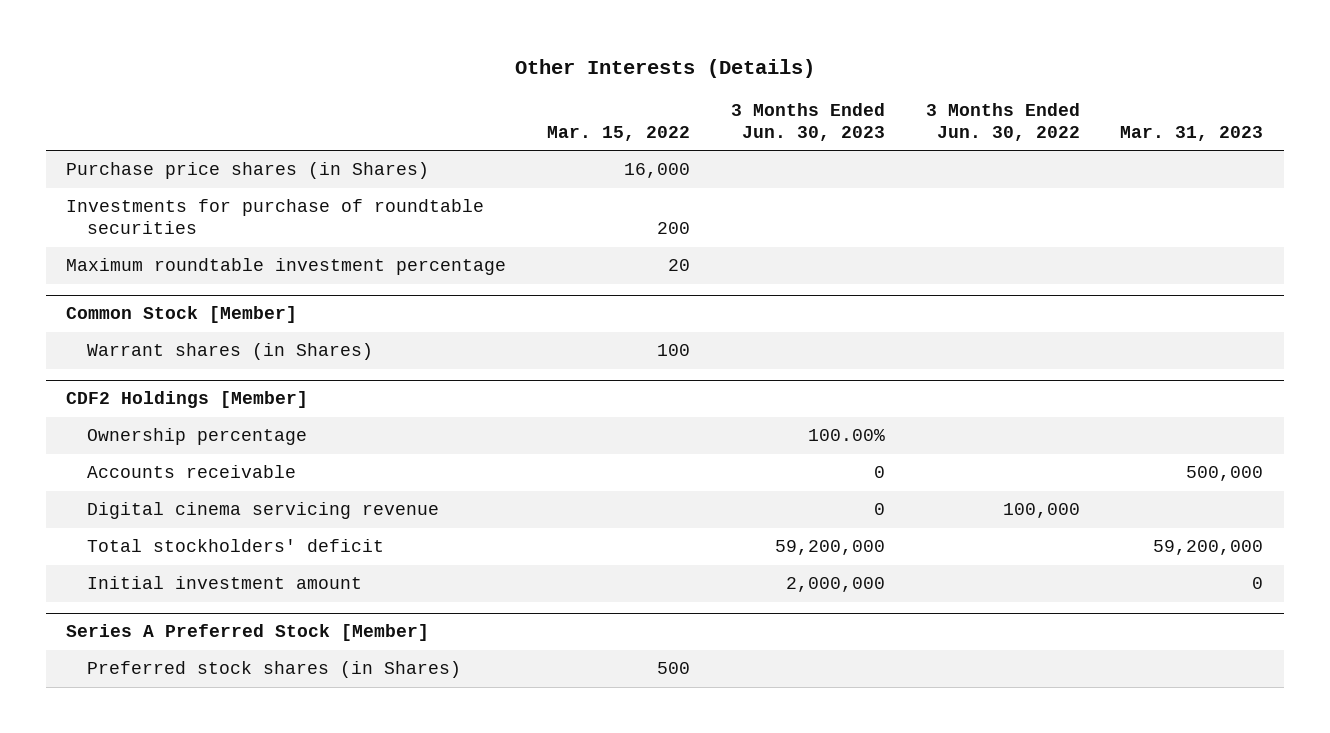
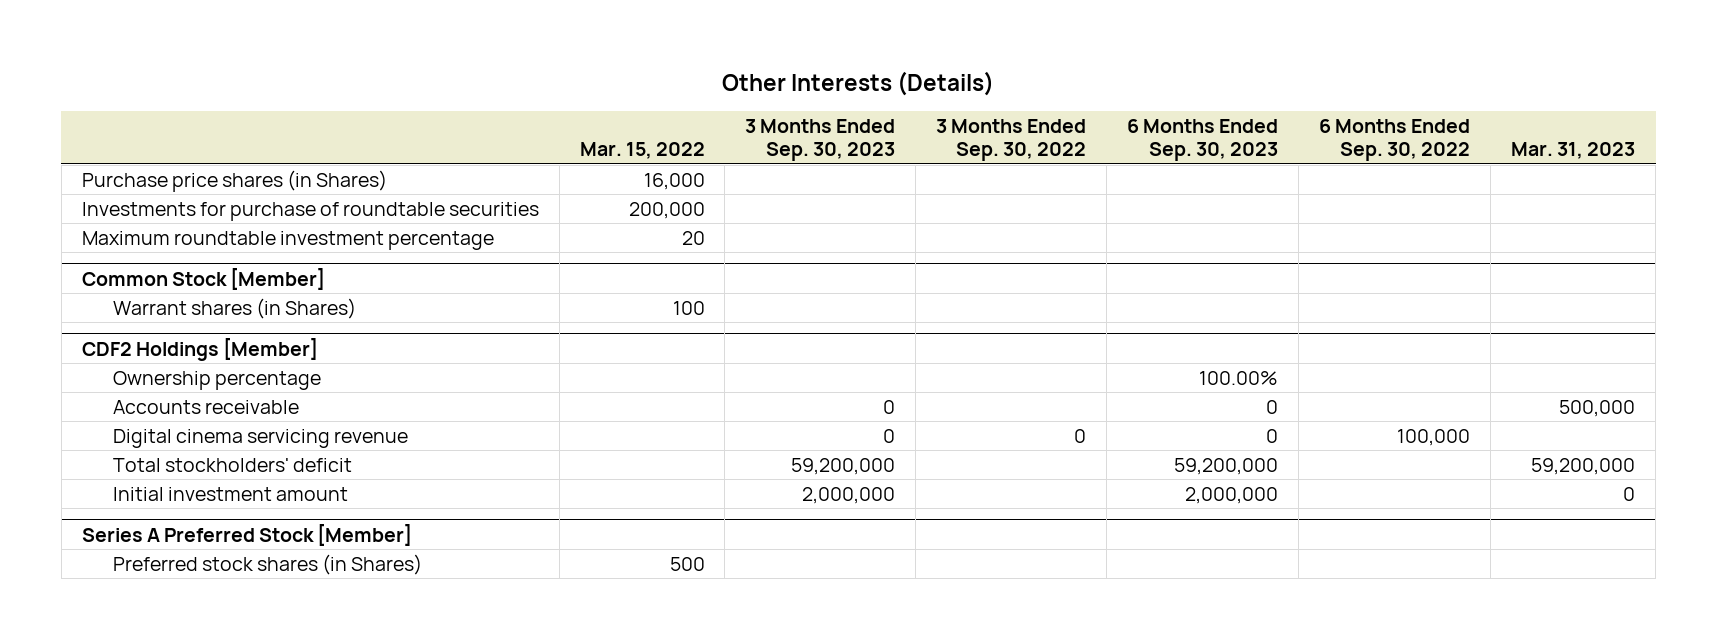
[730,102,885,142] 3 Months Ended Jun. 30, 2023 -> none
[925,102,1080,142] 3 Months Ended Jun. 30, 2022 -> none
none -> [745,118,896,162] 3 Months Ended Sep. 30, 2023
none -> [936,118,1087,162] 3 Months Ended Sep. 30, 2022
none -> [1127,118,1279,162] 6 Months Ended Sep. 30, 2023
none -> [1319,118,1471,162] 6 Months Ended Sep. 30, 2022
[656,222,690,235] 200 -> [628,201,705,219] 200,000

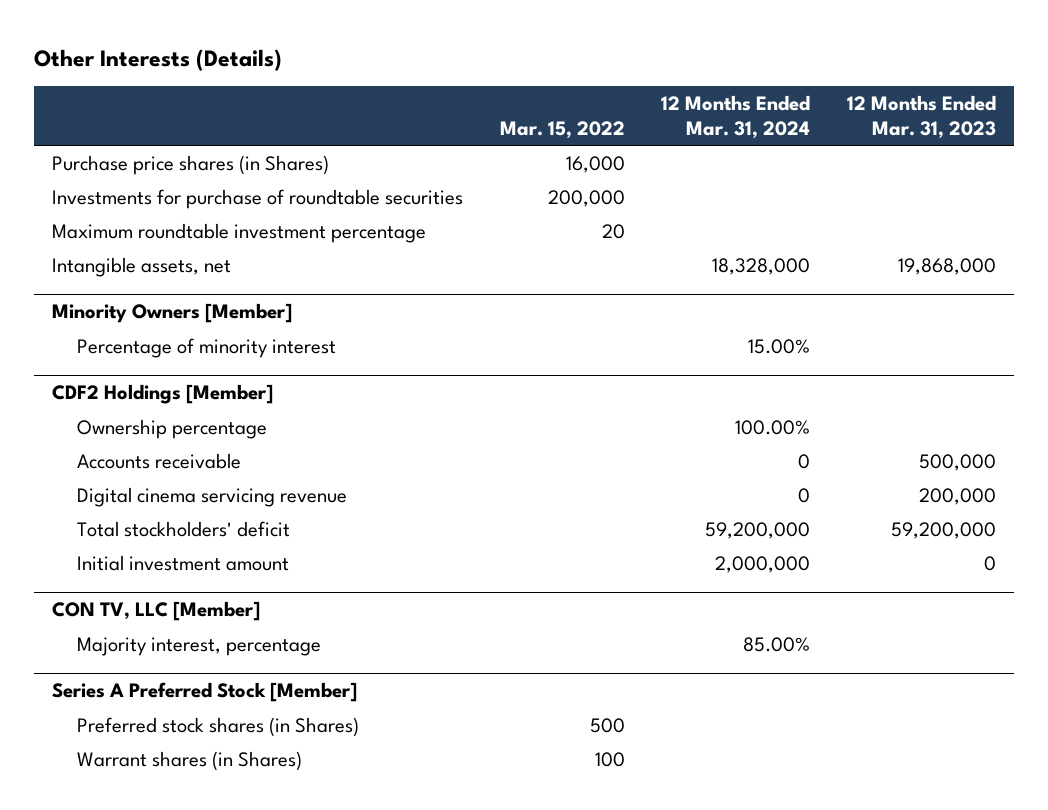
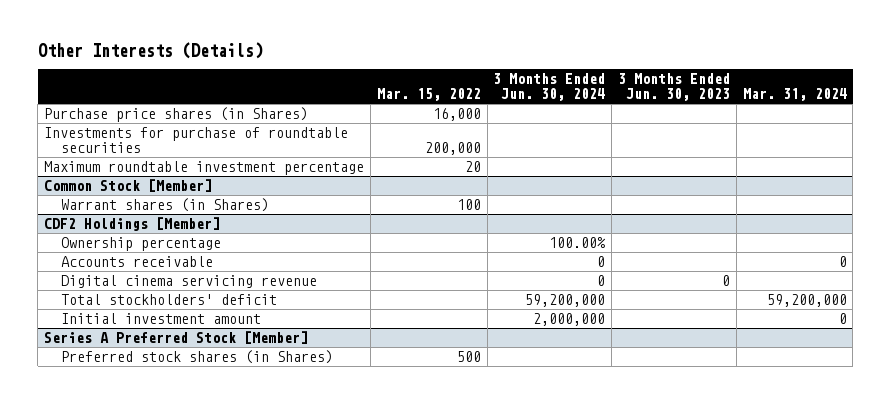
[661,95,811,139] 12 Months Ended Mar. 31, 2024 -> none
[846,95,996,139] 12 Months Ended Mar. 31, 2023 -> none
none -> [493,72,606,102] 3 Months Ended Jun. 30, 2024
none -> [618,72,731,102] 3 Months Ended Jun. 30, 2023
none -> [742,88,847,102] Mar. 31, 2024
[52,256,232,277] Intangible assets, net -> none
[52,303,293,324] Minority Owners [Member] -> none
[77,337,337,358] Percentage of minority interest -> none
none -> [44,179,213,193] Common Stock [Member]
none -> [61,198,270,213] Warrant shares (in Shares)
[52,601,261,622] CON TV, LLC [Member] -> none
[77,636,322,656] Majority interest, percentage -> none
[77,750,303,771] Warrant shares (in Shares) -> none

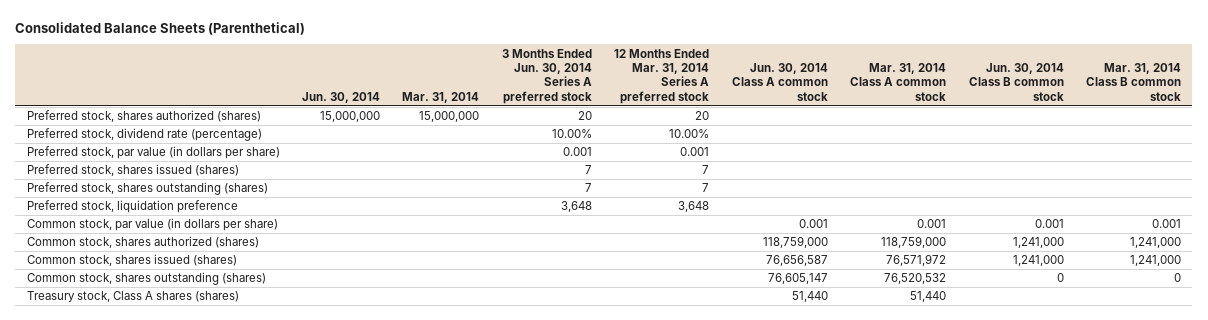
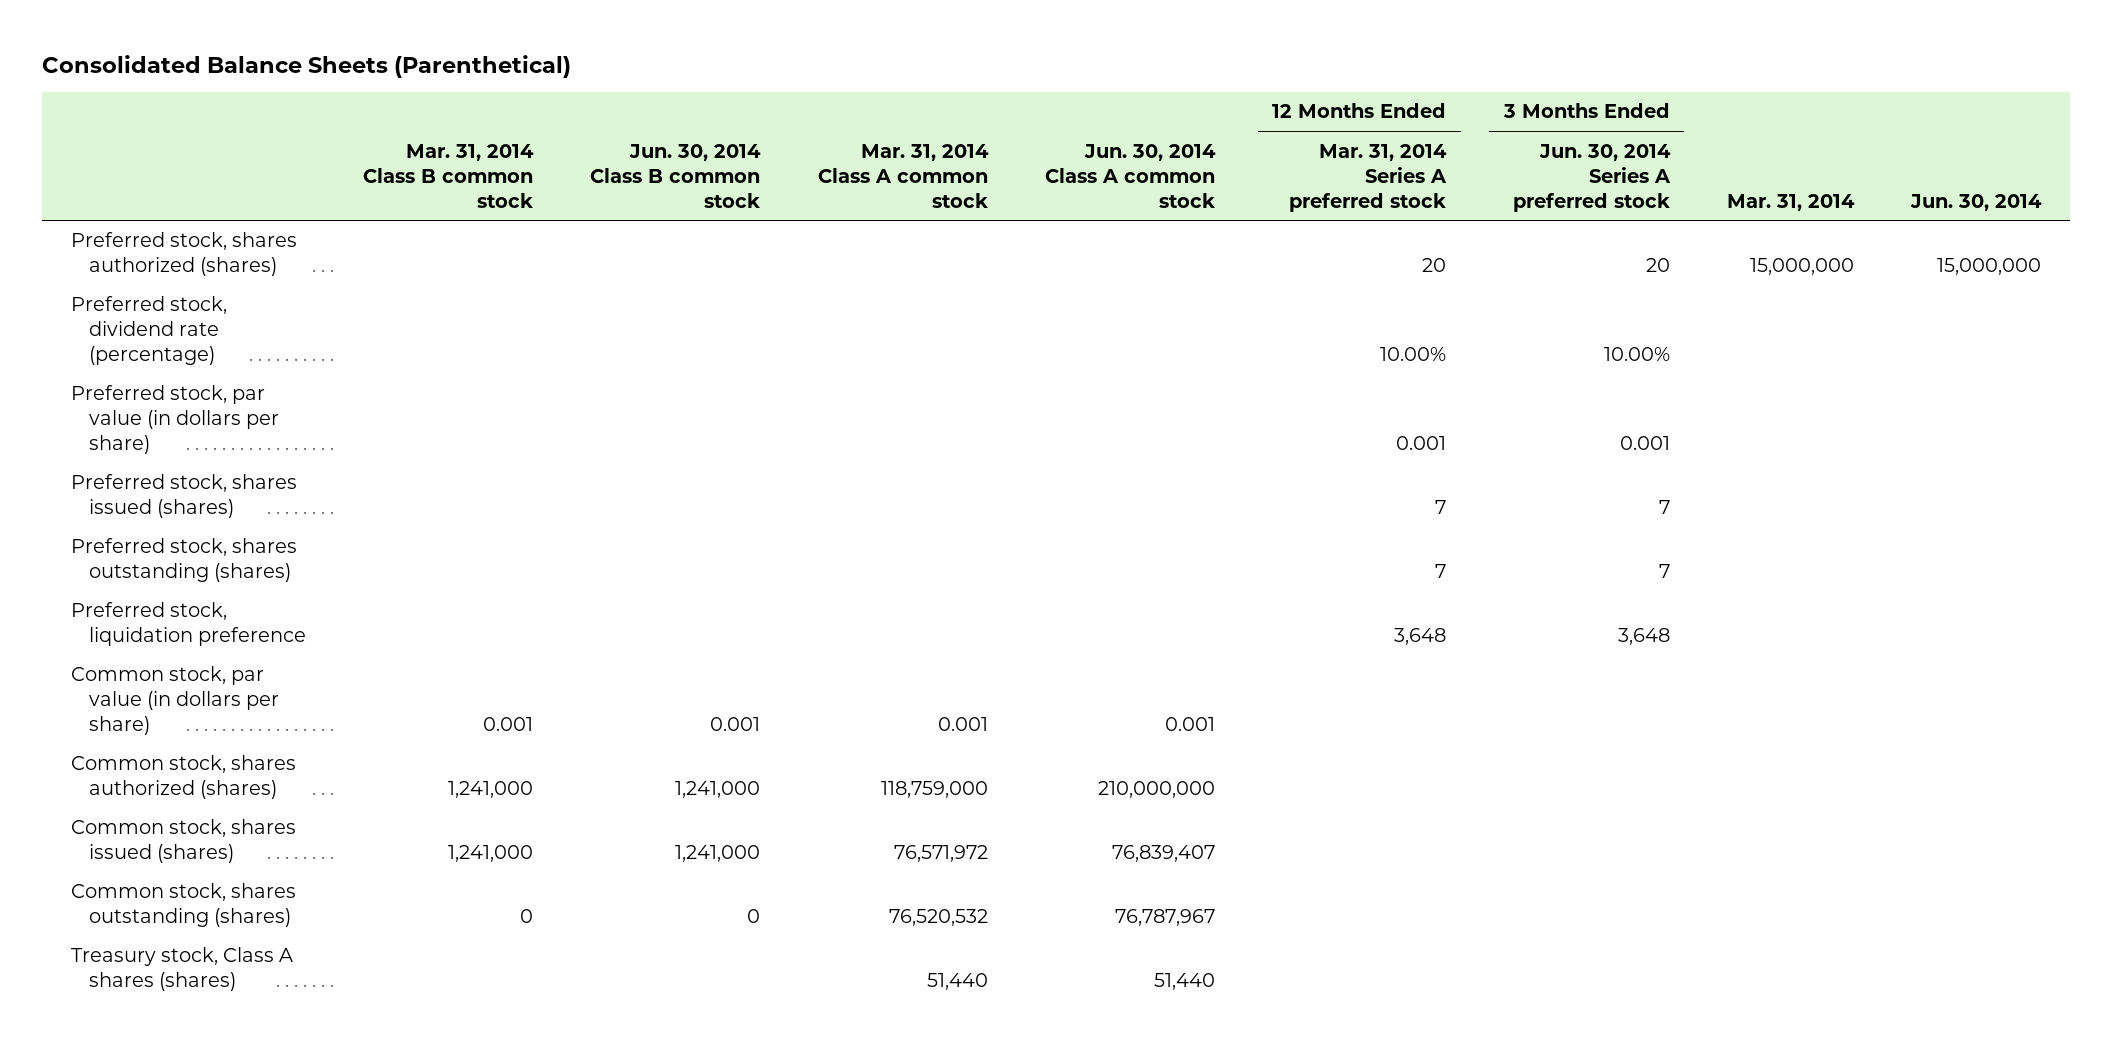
[762,236,828,249] 118,759,000 -> [1097,781,1215,799] 210,000,000
[765,255,828,267] 76,656,587 -> [1111,845,1215,863] 76,839,407
[767,273,828,285] 76,605,147 -> [1114,909,1215,927] 76,787,967

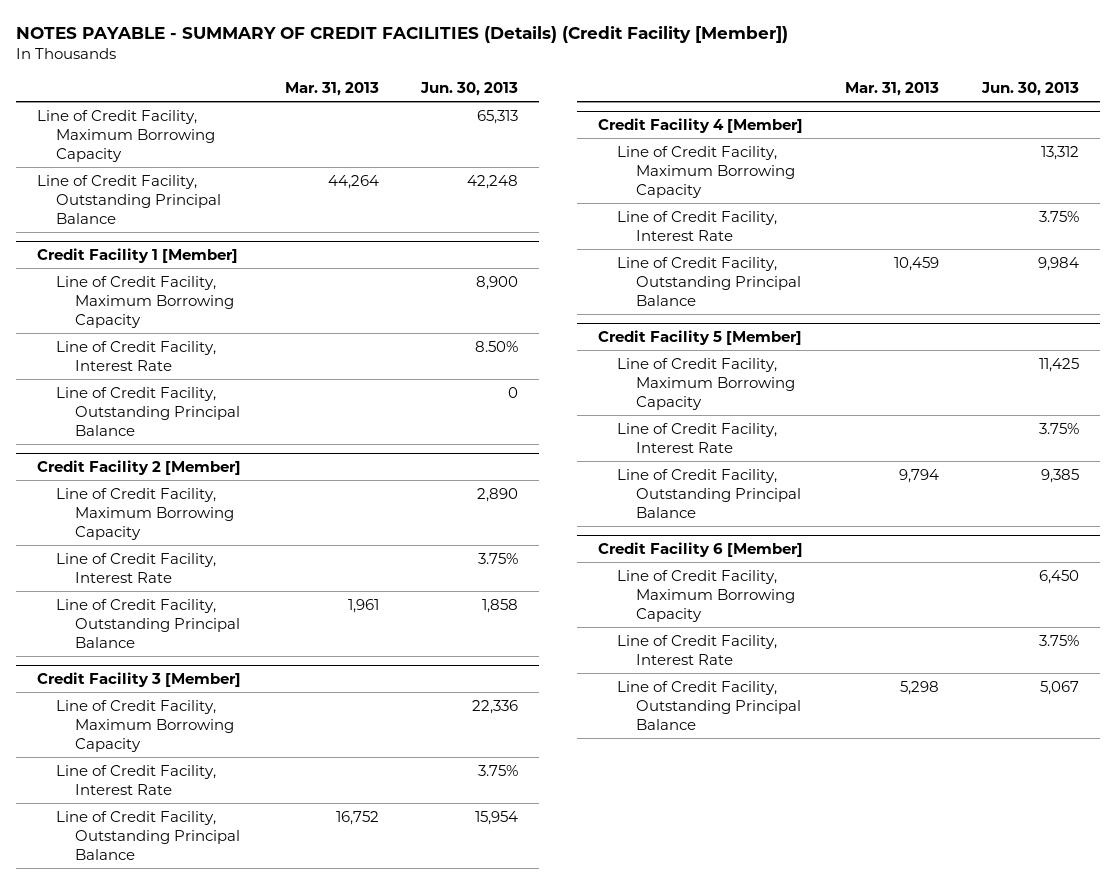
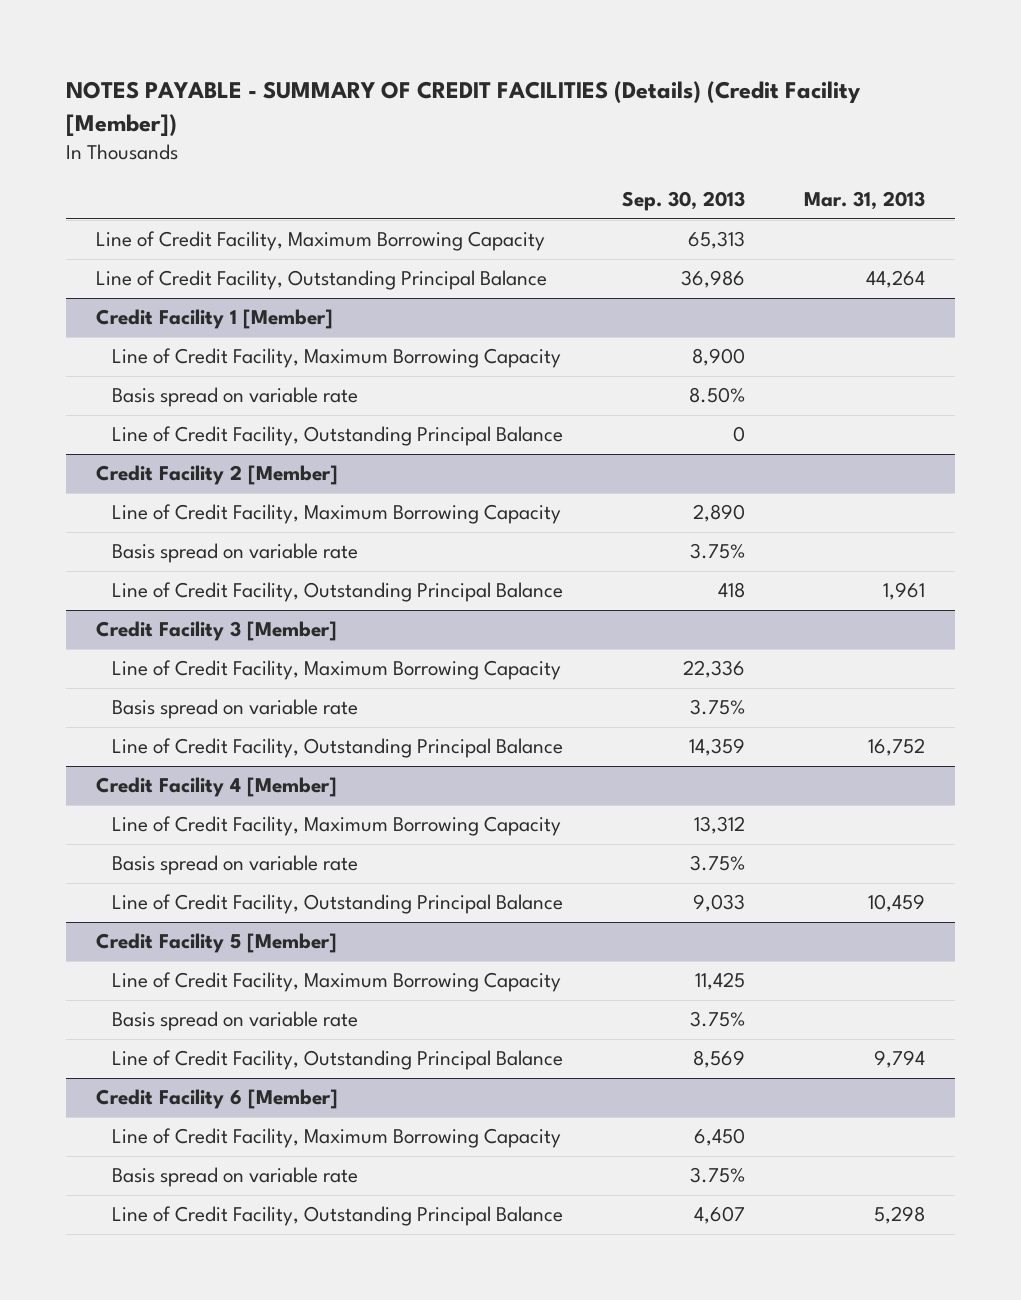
[420,82,519,97] Jun. 30, 2013 -> none
none -> [621,191,745,212] Sep. 30, 2013
[56,340,217,371] Line of Credit Facility, Interest Rate -> [111,387,358,408] Basis spread on variable rate
[56,552,217,583] Line of Credit Facility, Interest Rate -> [111,543,358,564] Basis spread on variable rate
[56,764,217,795] Line of Credit Facility, Interest Rate -> [111,699,358,720] Basis spread on variable rate
[616,210,777,241] Line of Credit Facility, Interest Rate -> [111,855,358,876] Basis spread on variable rate
[616,422,777,453] Line of Credit Facility, Interest Rate -> [111,1011,358,1032] Basis spread on variable rate
[616,634,777,665] Line of Credit Facility, Interest Rate -> [111,1167,358,1188] Basis spread on variable rate

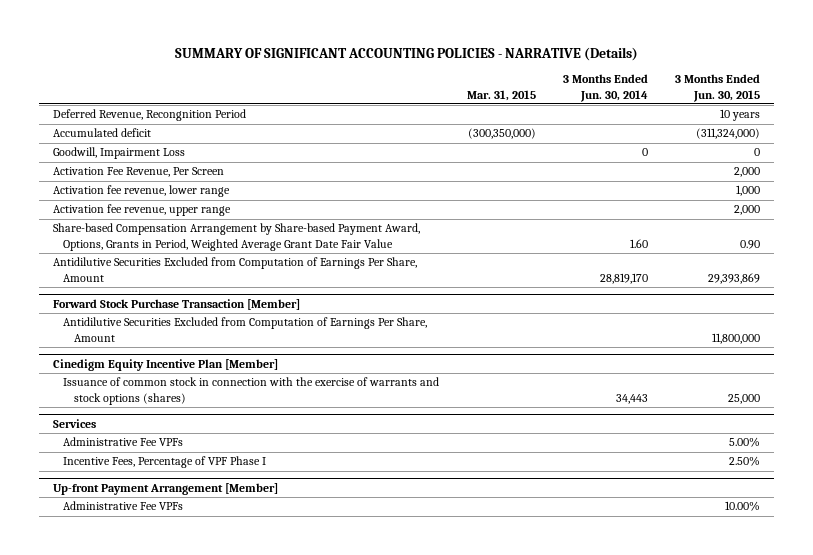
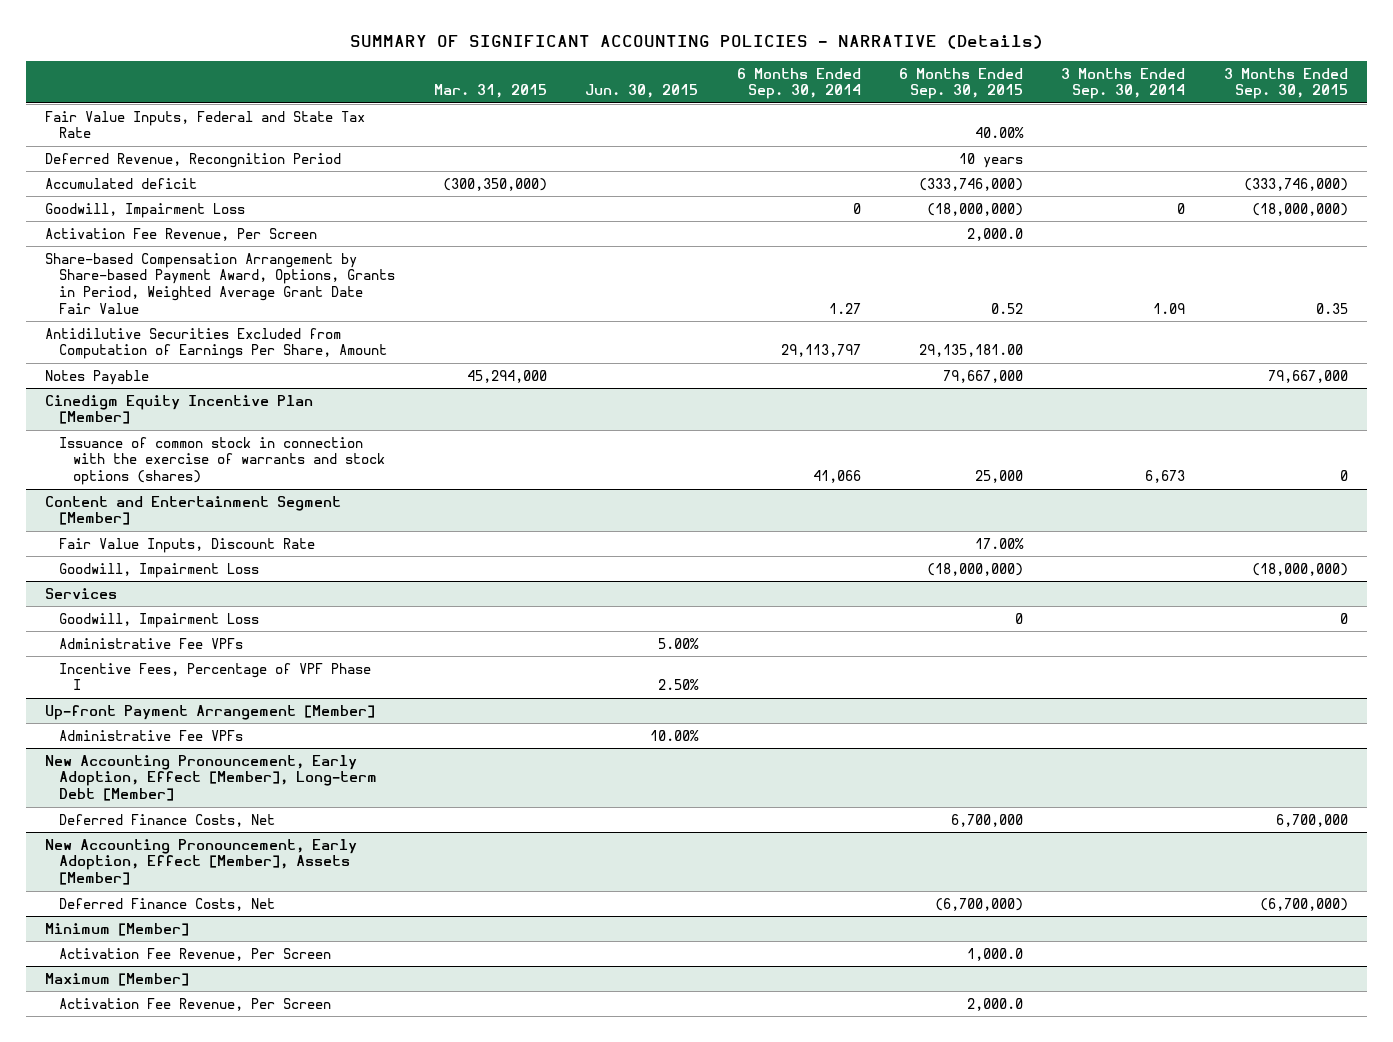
[562,74,648,102] 3 Months Ended Jun. 30, 2014 -> none
[675,74,761,102] 3 Months Ended Jun. 30, 2015 -> none
none -> [585,84,699,99] Jun. 30, 2015
none -> [736,67,861,100] 6 Months Ended Sep. 30, 2014
none -> [898,67,1023,100] 6 Months Ended Sep. 30, 2015
none -> [1061,67,1186,100] 3 Months Ended Sep. 30, 2014
none -> [1223,67,1348,100] 3 Months Ended Sep. 30, 2015
none -> [45,110,366,139] Fair Value Inputs, Federal and State Tax Rate
[52,185,230,198] Activation fee revenue, lower range -> none
[52,204,231,217] Activation fee revenue, upper range -> none
[52,299,300,311] Forward Stock Purchase Transaction [Member] -> none
[63,317,428,342] Antidilutive Securities Excluded from Computation of Earnings Per Share, Amount -> none
none -> [45,369,150,385] Notes Payable
none -> [45,495,342,526] Content and Entertainment Segment [Member]
none -> [59,537,316,553] Fair Value Inputs, Discount Rate
none -> [59,562,260,578] Goodwill, Impairment Loss
none -> [59,612,260,628] Goodwill, Impairment Loss
none -> [45,754,378,802] New Accounting Pronouncement, Early Adoption, Effect [Member], Long-term Debt [Member]
none -> [59,813,276,827] Deferred Finance Costs, Net
none -> [45,838,358,886] New Accounting Pronouncement, Early Adoption, Effect [Member], Assets [Member]
none -> [59,897,276,911] Deferred Finance Costs, Net
none -> [45,922,190,936] Minimum [Member]
none -> [59,947,332,961] Activation Fee Revenue, Per Screen
none -> [45,972,190,986] Maximum [Member]
none -> [59,997,332,1011] Activation Fee Revenue, Per Screen

